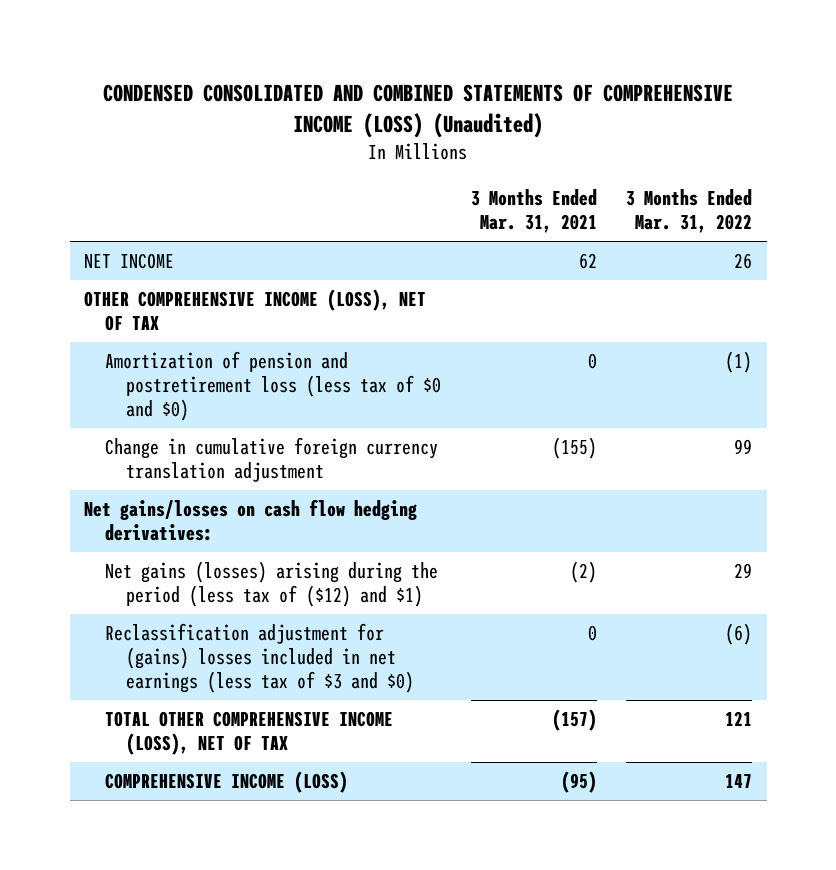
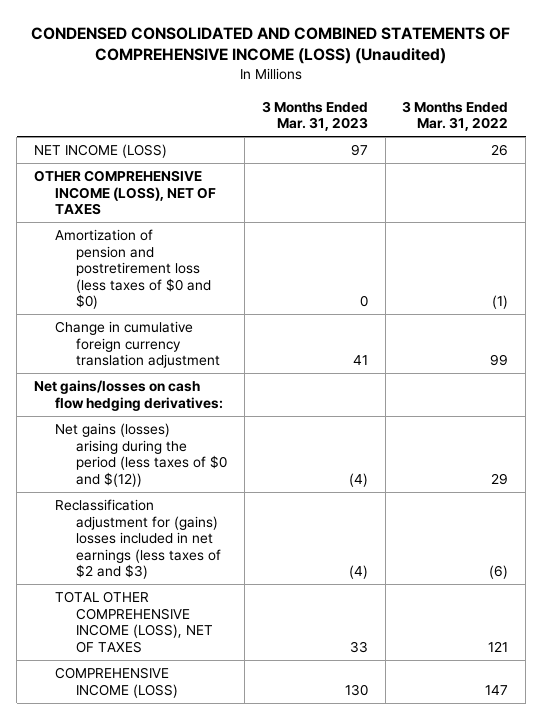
[470,189,597,234] 3 Months Ended Mar. 31, 2021 -> none
none -> [261,100,368,132] 3 Months Ended Mar. 31, 2023
[84,252,175,269] NET INCOME -> [34,144,168,159] NET INCOME (LOSS)
[84,288,427,331] OTHER COMPREHENSIVE INCOME (LOSS), NET OF TAX -> [34,170,217,216] OTHER COMPREHENSIVE INCOME (LOSS), NET OF TAXES
[105,350,442,422] Amortization of pension and postretirement loss (less tax of $0 and $0) -> [55,229,211,310] Amortization of pension and postretirement loss (less taxes of $0 and $0)
[105,560,439,607] Net gains (losses) arising during the period (less tax of ($12) and $1) -> [55,423,227,487] Net gains (losses) arising during the period (less taxes of $0 and $(12))
[105,622,415,694] Reclassification adjustment for (gains) losses included in net earnings (less tax of $3 and $0) -> [55,499,221,580] Reclassification adjustment for (gains) losses included in net earnings (less taxes of $2 and $3)
[105,710,394,755] TOTAL OTHER COMPREHENSIVE INCOME (LOSS), NET OF TAX -> [55,591,213,653] TOTAL OTHER COMPREHENSIVE INCOME (LOSS), NET OF TAXES

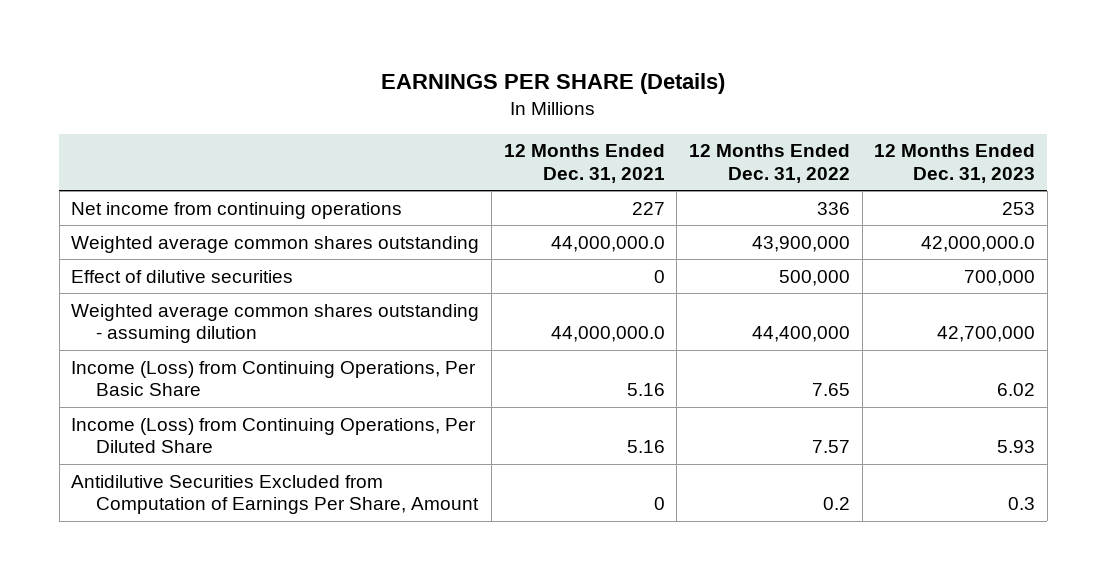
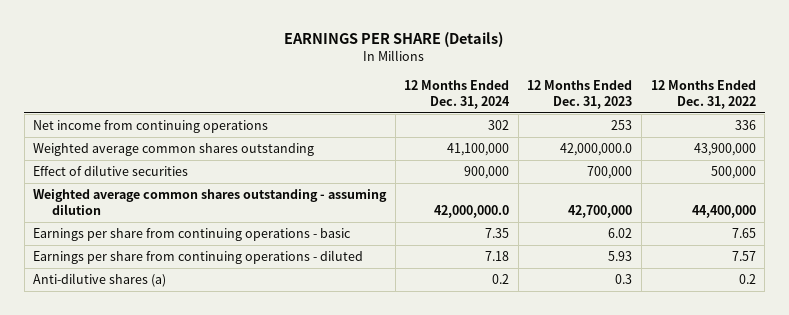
[503,144,665,184] 12 Months Ended Dec. 31, 2021 -> none
none -> [404,79,511,110] 12 Months Ended Dec. 31, 2024
[71,360,477,397] Income (Loss) from Continuing Operations, Per Basic Share -> [33,227,352,241] Earnings per share from continuing operations - basic
[71,417,477,454] Income (Loss) from Continuing Operations, Per Diluted Share -> [33,249,364,264] Earnings per share from continuing operations - diluted
[71,474,479,515] Antidilutive Securities Excluded from Computation of Earnings Per Share, Amount -> [33,272,167,287] Anti-dilutive shares (a)

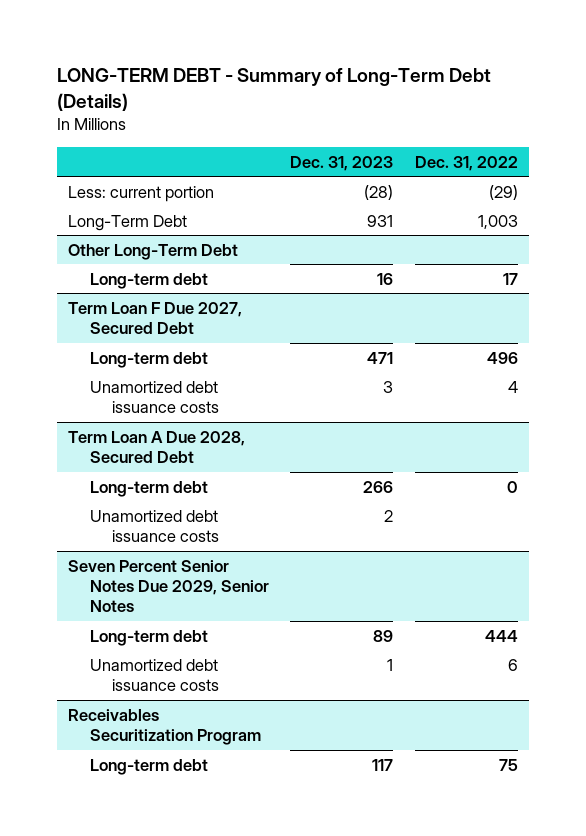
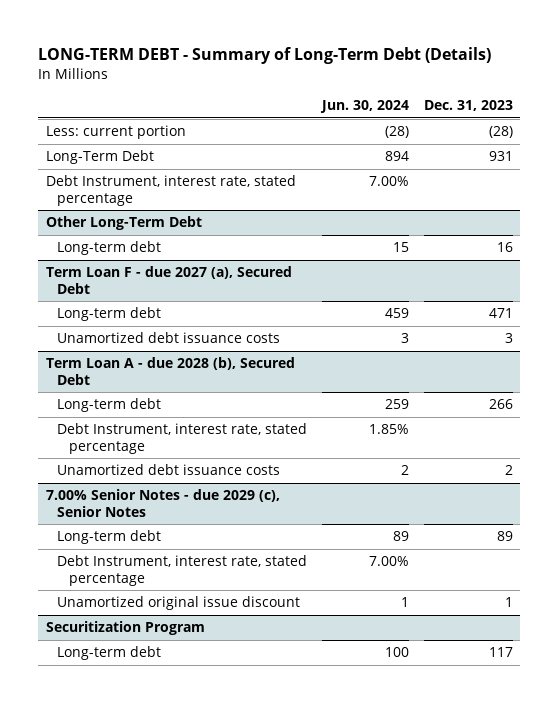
[415,155,519,171] Dec. 31, 2022 -> none
none -> [320,100,410,114] Jun. 30, 2024
none -> [45,175,296,206] Debt Instrument, interest rate, stated percentage
[67,301,242,334] Term Loan F Due 2027, Secured Debt -> [45,266,292,294] Term Loan F - due 2027 (a), Secured Debt
[67,430,245,463] Term Loan A Due 2028, Secured Debt -> [45,357,295,385] Term Loan A - due 2028 (b), Secured Debt
none -> [57,423,308,454] Debt Instrument, interest rate, stated percentage
[67,559,269,613] Seven Percent Senior Notes Due 2029, Senior Notes -> none
none -> [45,489,280,517] 7.00% Senior Notes - due 2029 (c), Senior Notes
[89,658,219,691] Unamortized debt issuance costs -> none
none -> [57,555,308,586] Debt Instrument, interest rate, stated percentage
none -> [57,596,301,611] Unamortized original issue discount
[67,708,261,745] Receivables Securitization Program -> [45,621,205,636] Securitization Program

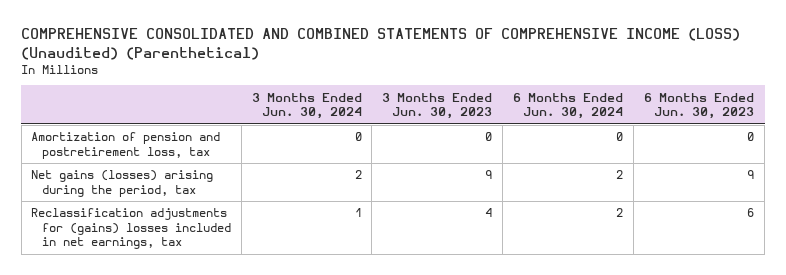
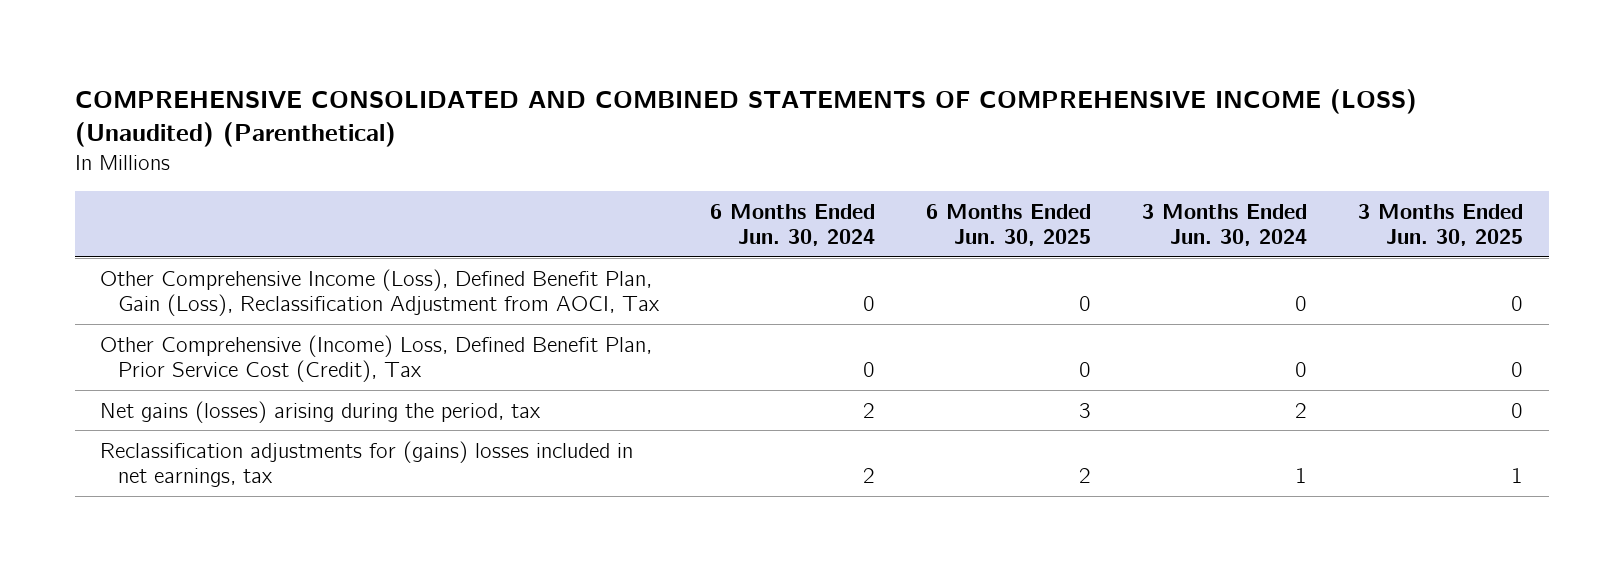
[382,92,493,120] 3 Months Ended Jun. 30, 2023 -> none
[644,92,755,120] 6 Months Ended Jun. 30, 2023 -> none
none -> [925,203,1091,247] 6 Months Ended Jun. 30, 2025
none -> [1358,203,1524,247] 3 Months Ended Jun. 30, 2025
none -> [100,268,660,316] Other Comprehensive Income (Loss), Defined Benefit Plan, Gain (Loss), Reclassification Adjustment from AOCI, Tax
[31,132,221,159] Amortization of pension and postretirement loss, tax -> [100,334,653,382] Other Comprehensive (Income) Loss, Defined Benefit Plan, Prior Service Cost (Credit), Tax

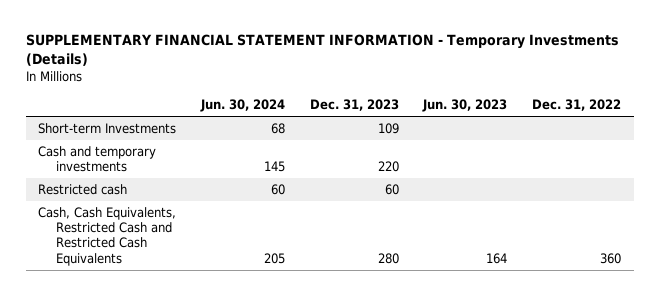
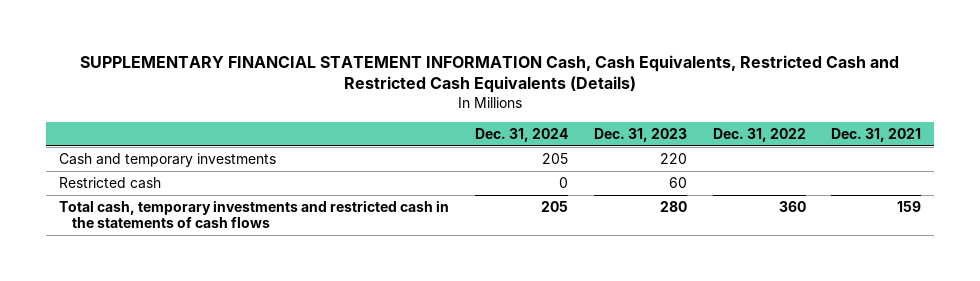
[25,33,619,66] SUPPLEMENTARY FINANCIAL STATEMENT INFORMATION - Temporary Investments (Details) -> [80,54,900,94] SUPPLEMENTARY FINANCIAL STATEMENT INFORMATION Cash, Cash Equivalents, Restricted Cash and Restricted Cash Equivalents (Details)
[199,98,285,112] Jun. 30, 2024 -> none
[422,98,508,112] Jun. 30, 2023 -> none
none -> [474,127,568,142] Dec. 31, 2024
none -> [831,127,922,142] Dec. 31, 2021
[38,123,177,135] Short-term Investments -> none
[38,207,177,266] Cash, Cash Equivalents, Restricted Cash and Restricted Cash Equivalents -> [59,199,450,228] Total cash, temporary investments and restricted cash in the statements of cash flows

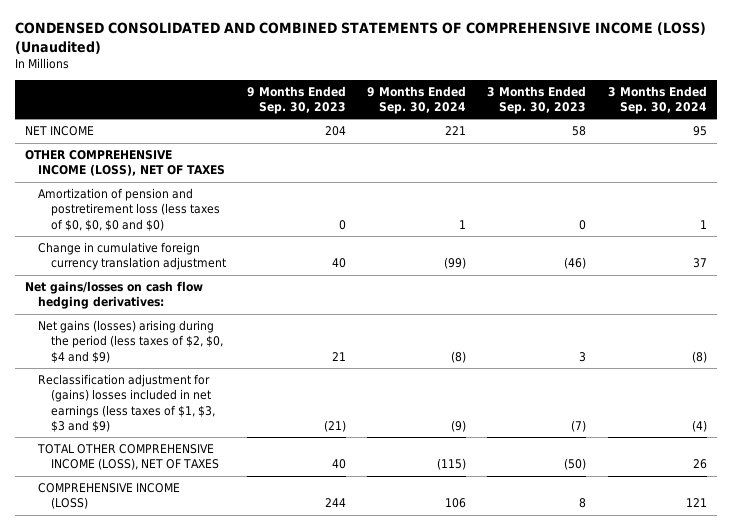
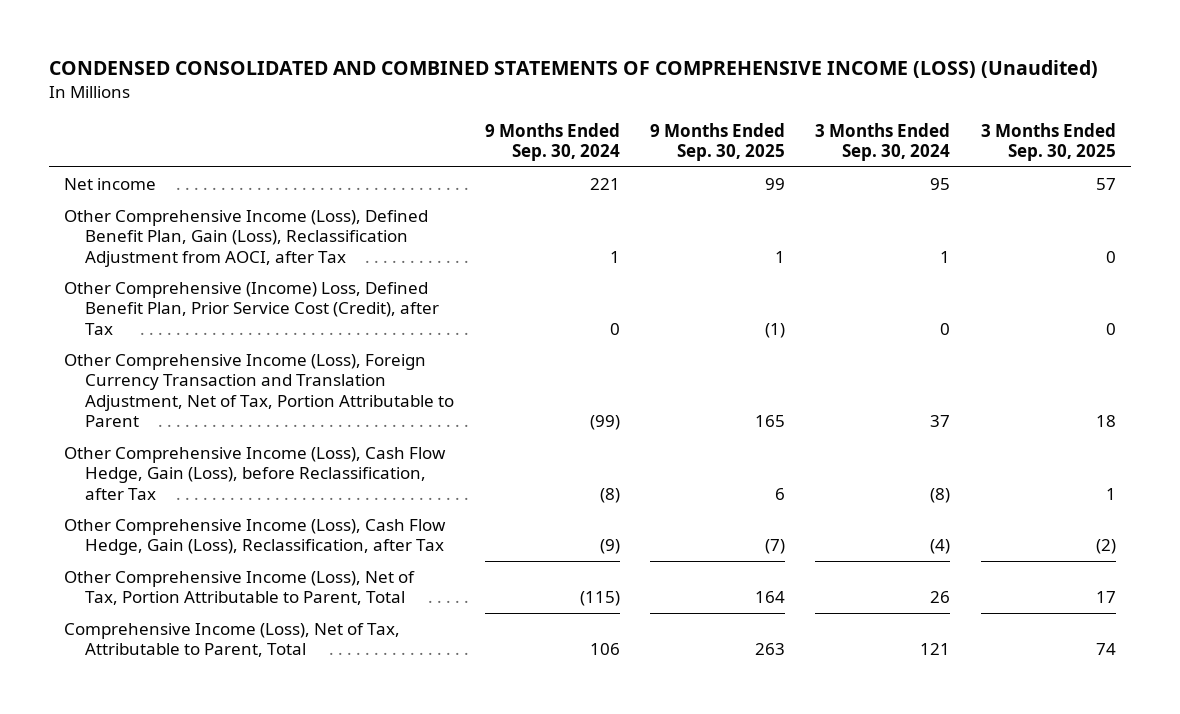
[246,85,346,114] 9 Months Ended Sep. 30, 2023 -> none
[487,85,587,114] 3 Months Ended Sep. 30, 2023 -> none
none -> [649,122,785,161] 9 Months Ended Sep. 30, 2025
none -> [980,122,1116,161] 3 Months Ended Sep. 30, 2025
[25,150,225,177] OTHER COMPREHENSIVE INCOME (LOSS), NET OF TAXES -> none
[25,281,204,310] Net gains/losses on cash flow hedging derivatives: -> none
[25,126,95,137] NET INCOME -> [64,177,157,190] Net income
[37,188,220,231] Amortization of pension and postretirement loss (less taxes of $0, $0, $0 and $0) -> [64,209,429,267] Other Comprehensive Income (Loss), Defined Benefit Plan, Gain (Loss), Reclassification Adjustment from AOCI, after Tax
none -> [64,281,440,335] Other Comprehensive (Income) Loss, Defined Benefit Plan, Prior Service Cost (Credit), after Tax
[37,242,226,271] Change in cumulative foreign currency translation adjustment -> [64,353,455,427] Other Comprehensive Income (Loss), Foreign Currency Transaction and Translation Adjustment, Net of Tax, Portion Attributable to Parent
[37,320,223,363] Net gains (losses) arising during the period (less taxes of $2, $0, $4 and $9) -> [64,446,447,500] Other Comprehensive Income (Loss), Cash Flow Hedge, Gain (Loss), before Reclassification, after Tax
[37,374,215,432] Reclassification adjustment for (gains) losses included in net earnings (less taxes of $1, $3, $3 and $9) -> [64,518,447,556] Other Comprehensive Income (Loss), Cash Flow Hedge, Gain (Loss), Reclassification, after Tax
[36,444,219,471] TOTAL OTHER COMPREHENSIVE INCOME (LOSS), NET OF TAXES -> [64,570,416,606] Other Comprehensive Income (Loss), Net of Tax, Portion Attributable to Parent, Total
[37,483,180,510] COMPREHENSIVE INCOME (LOSS) -> [64,622,401,658] Comprehensive Income (Loss), Net of Tax, Attributable to Parent, Total

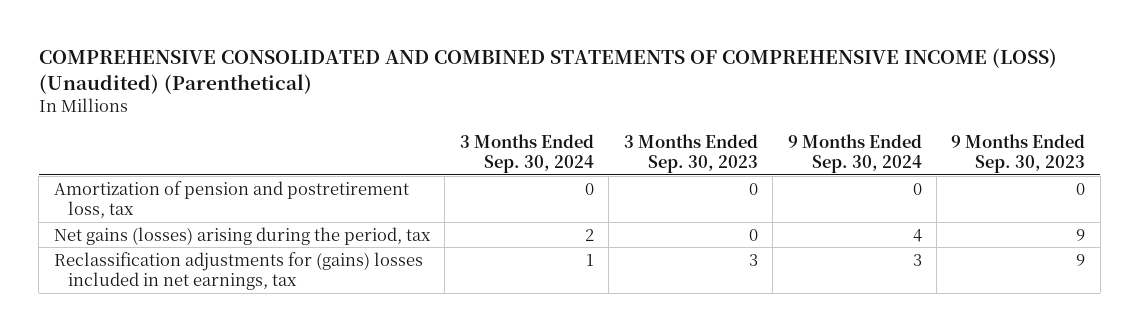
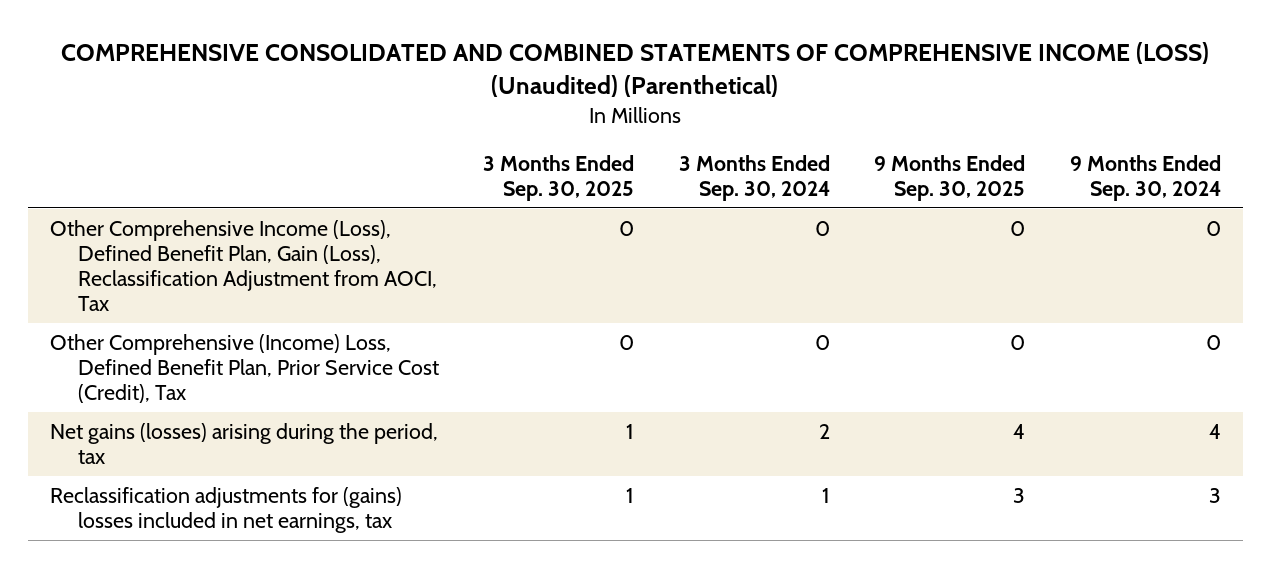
[623,133,758,174] 3 Months Ended Sep. 30, 2023 -> none
[951,133,1086,174] 9 Months Ended Sep. 30, 2023 -> none
none -> [483,154,635,201] 3 Months Ended Sep. 30, 2025
none -> [874,154,1026,201] 9 Months Ended Sep. 30, 2025
none -> [49,219,438,312] Other Comprehensive Income (Loss), Defined Benefit Plan, Gain (Loss), Reclassification Adjustment from AOCI, Tax
[53,180,409,219] Amortization of pension and postretirement loss, tax -> [49,333,440,404] Other Comprehensive (Income) Loss, Defined Benefit Plan, Prior Service Cost (Credit), Tax

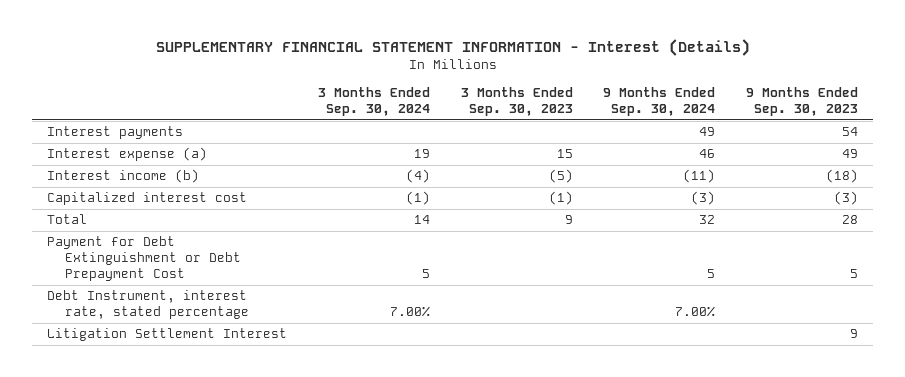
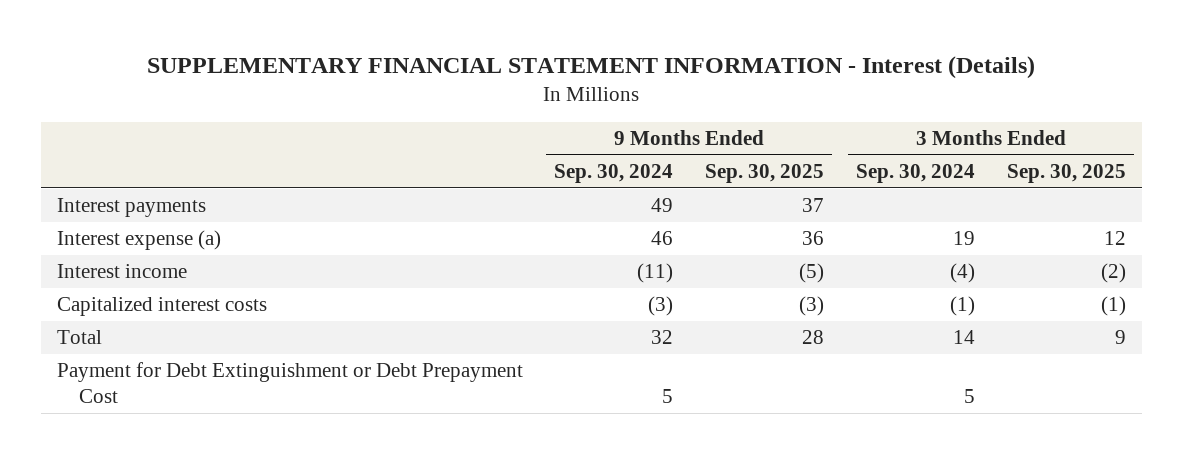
[460,87,573,117] 3 Months Ended Sep. 30, 2023 -> none
[746,87,859,117] 9 Months Ended Sep. 30, 2023 -> none
none -> [705,163,825,183] Sep. 30, 2025
none -> [1006,163,1126,183] Sep. 30, 2025
[47,169,200,184] Interest income (b) -> [56,264,187,279] Interest income
[47,192,248,206] Capitalized interest cost -> [56,297,267,317] Capitalized interest costs
[47,290,250,320] Debt Instrument, interest rate, stated percentage -> none
[47,328,288,342] Litigation Settlement Interest -> none

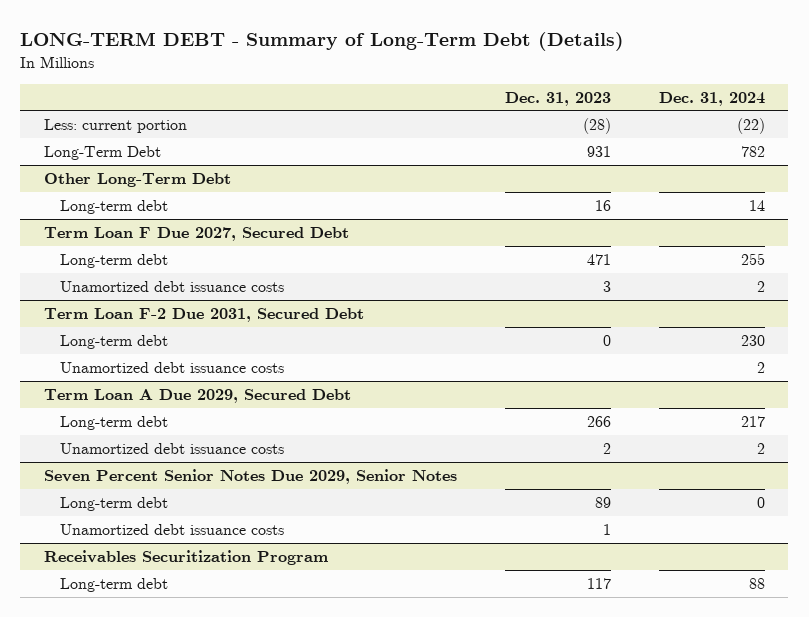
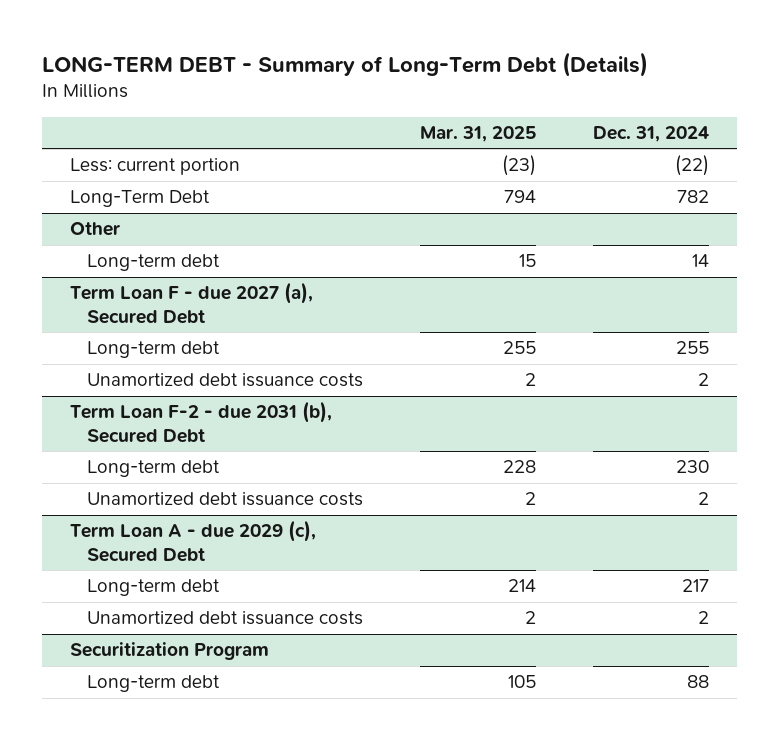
[504,91,611,106] Dec. 31, 2023 -> none
none -> [419,125,536,142] Mar. 31, 2025
[44,172,232,187] Other Long-Term Debt -> [70,222,121,237] Other
[44,226,350,241] Term Loan F Due 2027, Secured Debt -> [70,282,314,324] Term Loan F - due 2027 (a), Secured Debt
[44,307,365,322] Term Loan F-2 Due 2031, Secured Debt -> [70,401,333,443] Term Loan F-2 - due 2031 (b), Secured Debt
[44,388,352,403] Term Loan A Due 2029, Secured Debt -> [70,520,317,562] Term Loan A - due 2029 (c), Secured Debt
[44,468,458,484] Seven Percent Senior Notes Due 2029, Senior Notes -> none
[60,496,169,511] Long-term debt -> none
[60,523,285,535] Unamortized debt issuance costs -> none
[44,549,329,565] Receivables Securitization Program -> [70,642,270,661] Securitization Program

